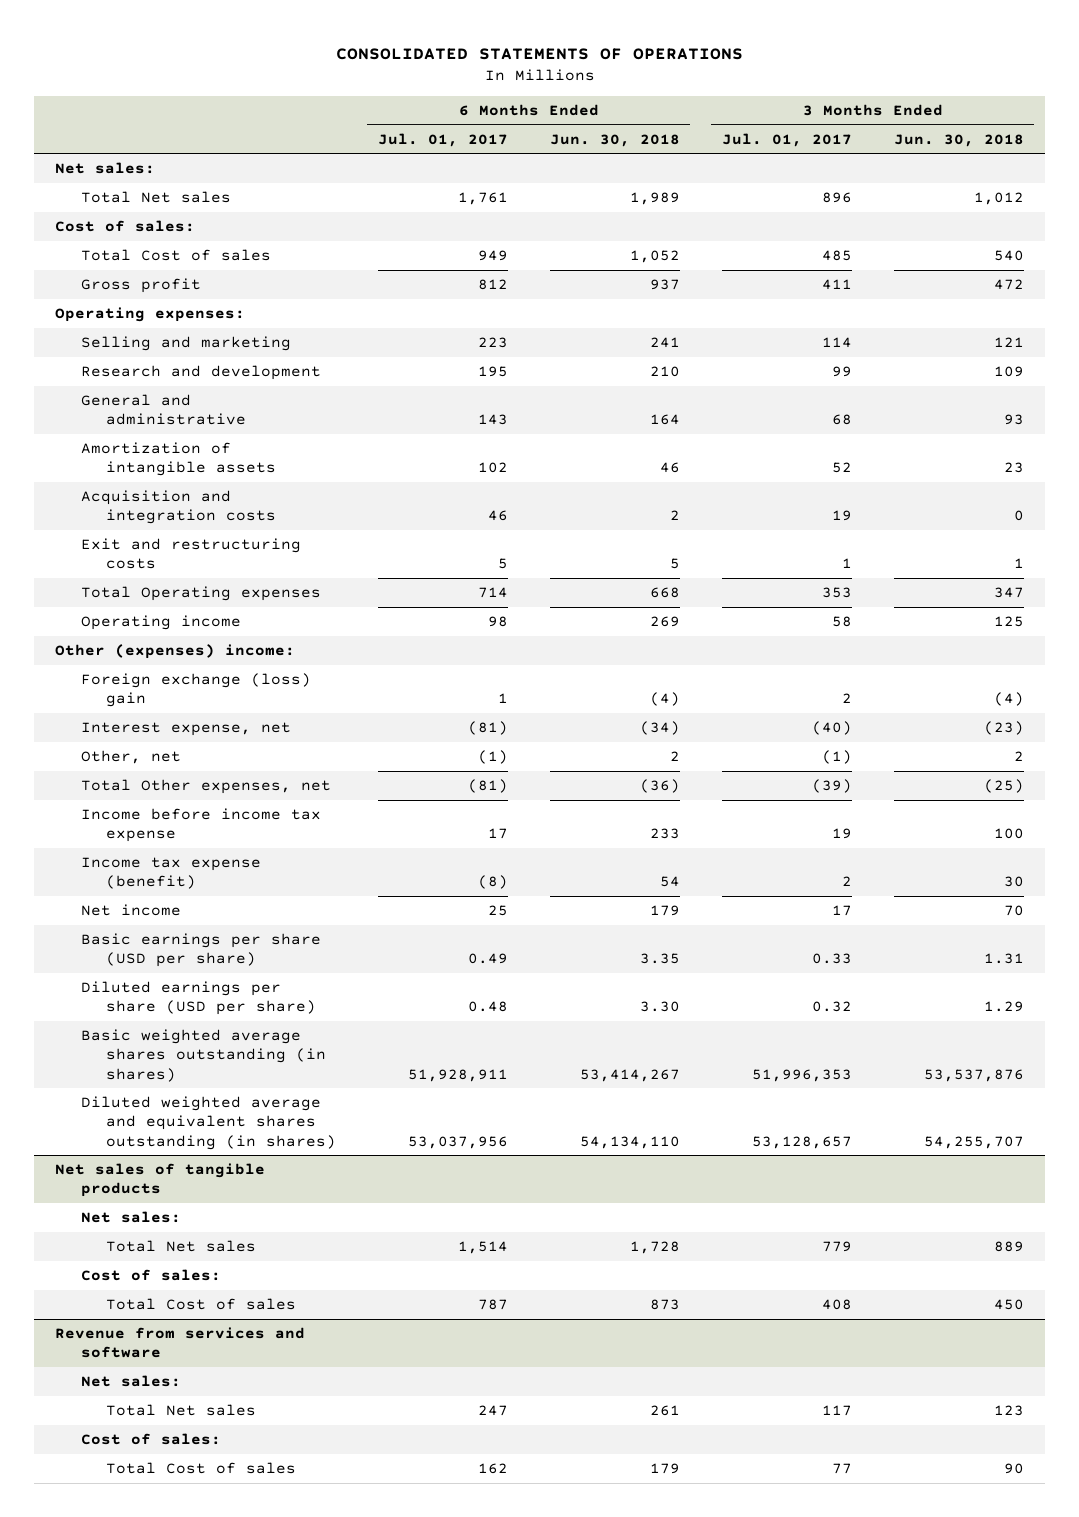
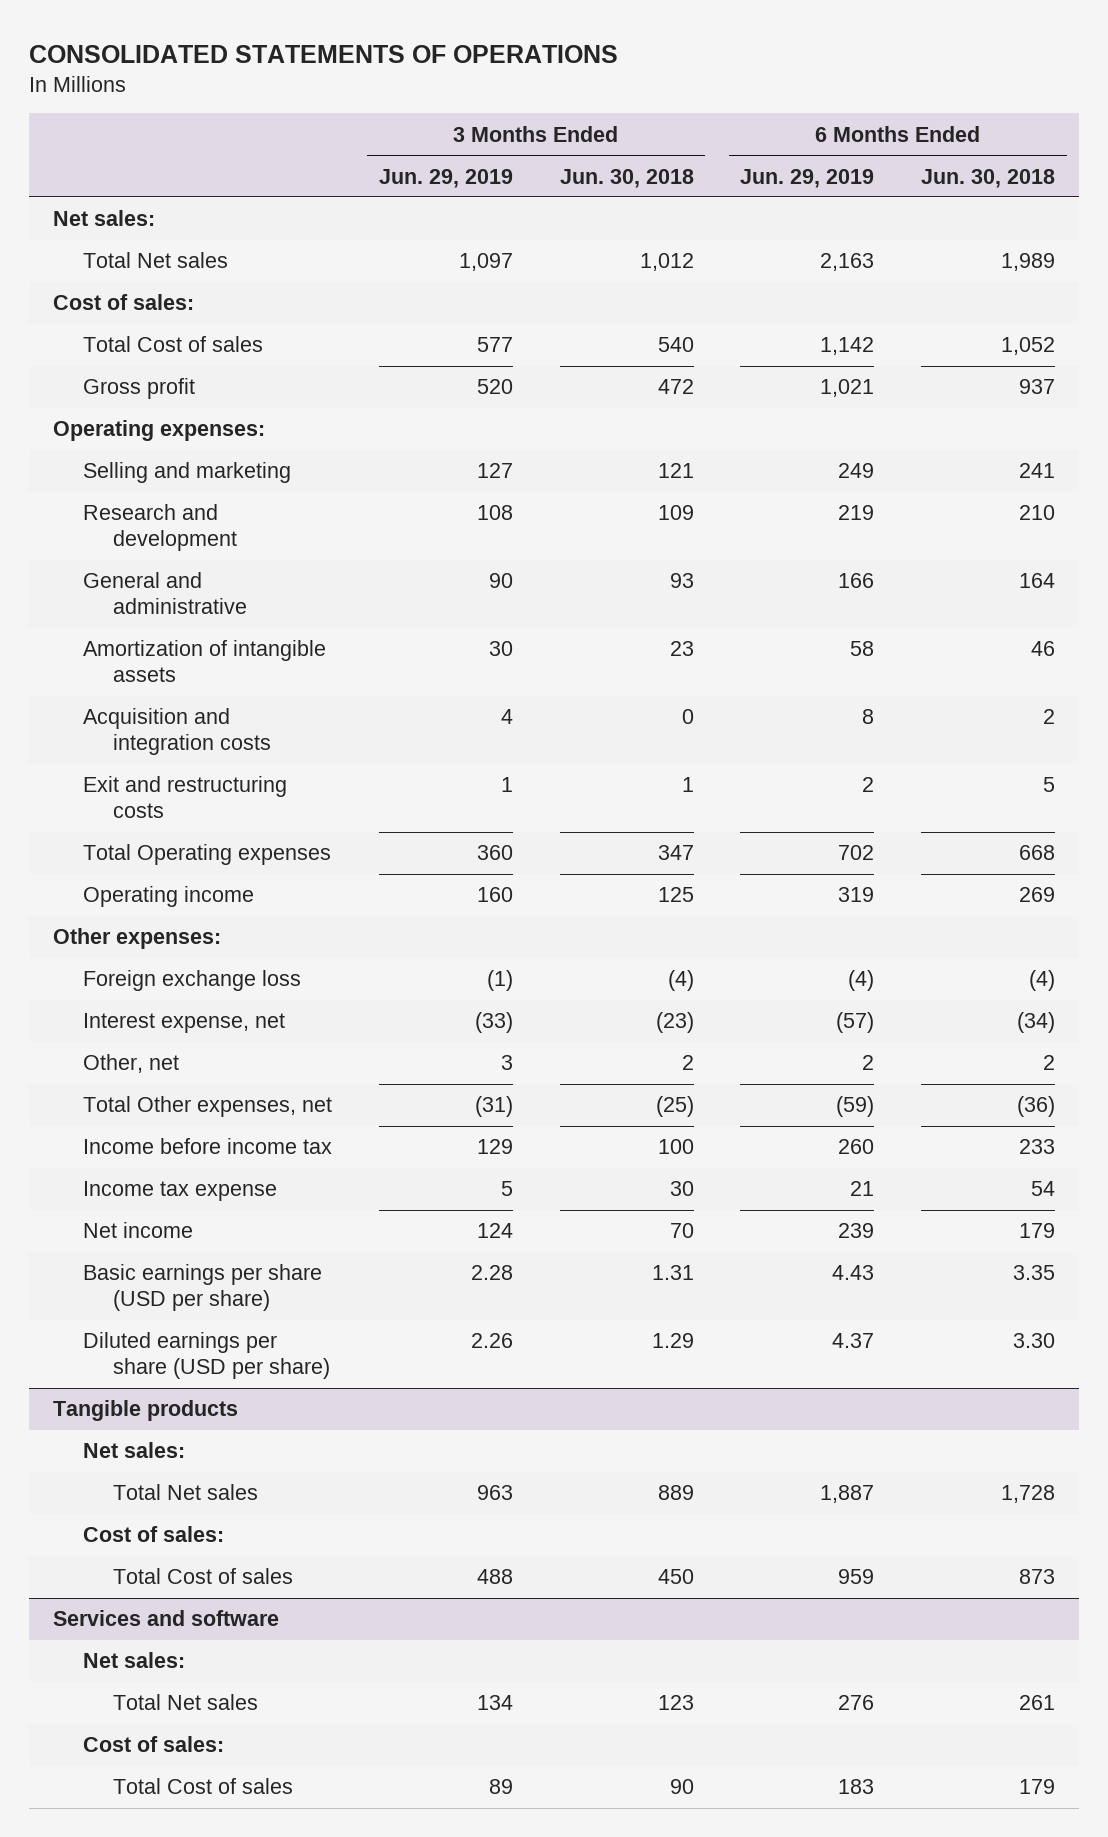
[377,132,508,147] Jul. 01, 2017 -> none
[721,132,852,147] Jul. 01, 2017 -> none
none -> [378,168,513,188] Jun. 29, 2019
none -> [740,168,875,188] Jun. 29, 2019
[55,643,296,659] Other (expenses) income: -> [52,928,221,950] Other expenses:
[80,672,311,708] Foreign exchange (loss) gain -> [82,970,301,992] Foreign exchange loss
[80,807,321,843] Income before income tax expense -> [82,1138,332,1155] Income before income tax
[80,856,261,890] Income tax expense (benefit) -> [82,1181,277,1202] Income tax expense
[80,1028,326,1082] Basic weighted average shares outstanding (in shares) -> none
[80,1095,336,1150] Diluted weighted average and equivalent shares outstanding (in shares) -> none
[55,1162,266,1198] Net sales of tangible products -> [52,1400,238,1422] Tangible products
[55,1326,306,1359] Revenue from services and software -> [52,1610,279,1627] Services and software

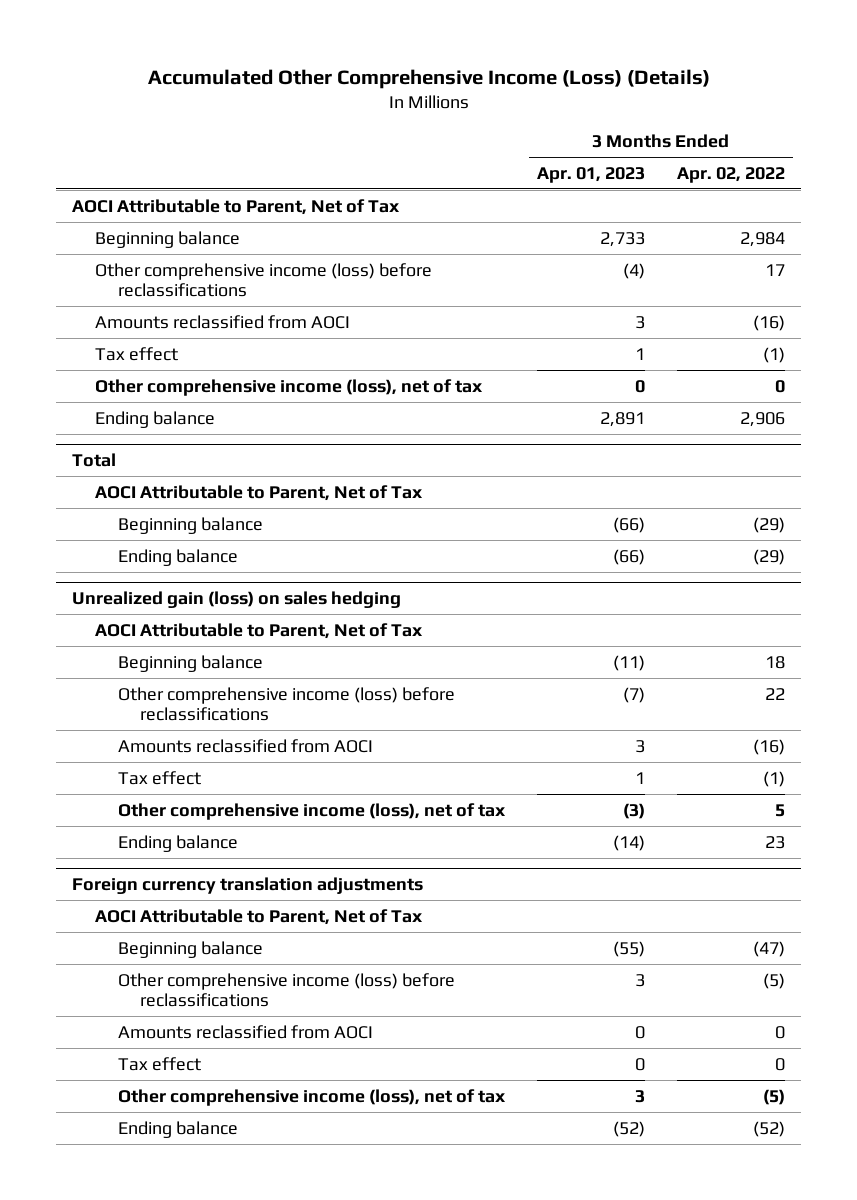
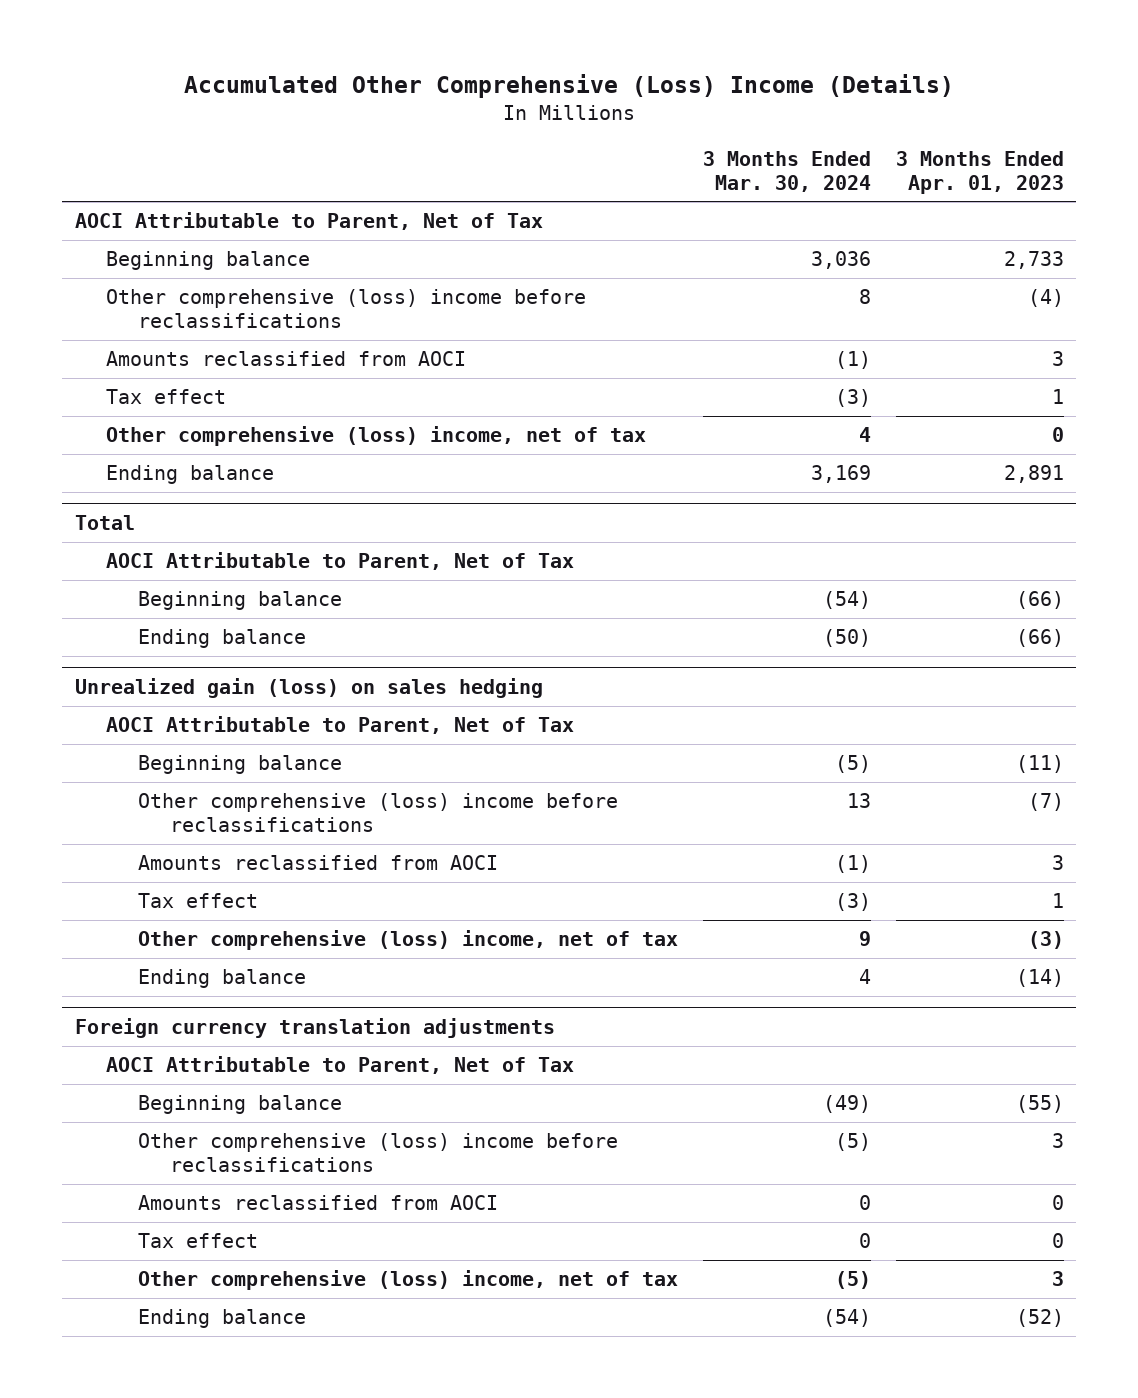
[147,68,710,89] Accumulated Other Comprehensive Income (Loss) (Details) -> [184,73,955,98] Accumulated Other Comprehensive (Loss) Income (Details)
[676,166,785,183] Apr. 02, 2022 -> none
none -> [702,150,871,192] 3 Months Ended Mar. 30, 2024
[94,262,432,298] Other comprehensive income (loss) before reclassifications -> [106,289,587,328] Other comprehensive (loss) income before reclassifications
[94,378,483,396] Other comprehensive income (loss), net of tax -> [106,426,647,447] Other comprehensive (loss) income, net of tax
[117,686,455,722] Other comprehensive income (loss) before reclassifications -> [138,793,619,832] Other comprehensive (loss) income before reclassifications
[117,802,506,820] Other comprehensive income (loss), net of tax -> [138,930,679,951] Other comprehensive (loss) income, net of tax
[117,972,455,1008] Other comprehensive income (loss) before reclassifications -> [138,1133,619,1172] Other comprehensive (loss) income before reclassifications
[117,1088,506,1106] Other comprehensive income (loss), net of tax -> [138,1270,679,1291] Other comprehensive (loss) income, net of tax

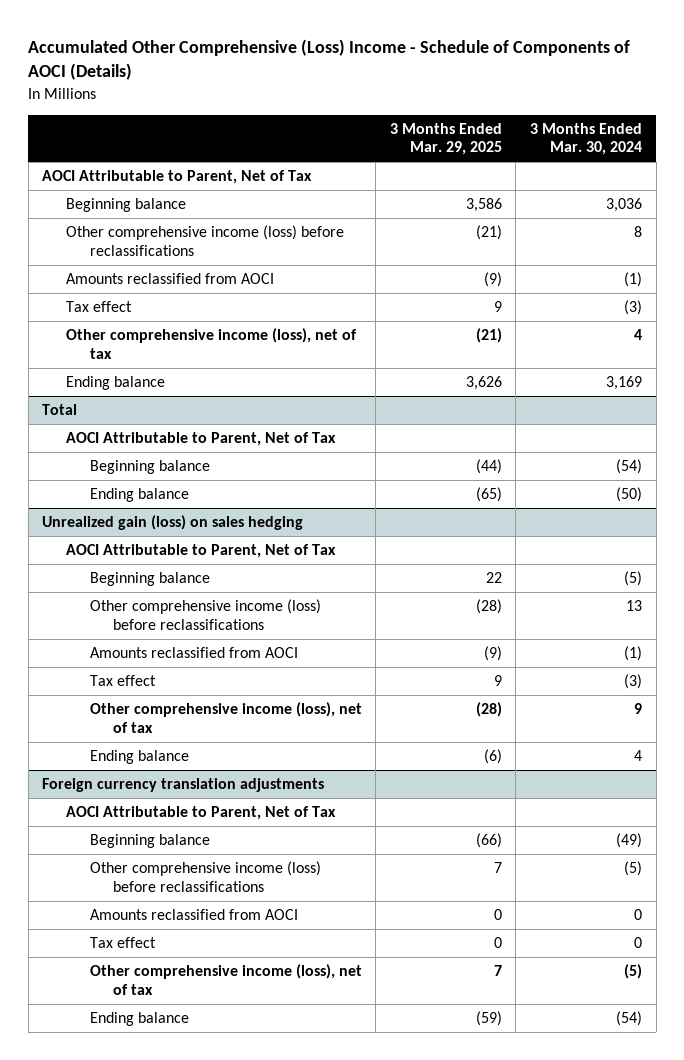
[184,73,955,98] Accumulated Other Comprehensive (Loss) Income (Details) -> [28,38,631,81] Accumulated Other Comprehensive (Loss) Income - Schedule of Components of AOCI (Details)
[895,150,1064,194] 3 Months Ended Apr. 01, 2023 -> none
none -> [389,122,502,156] 3 Months Ended Mar. 29, 2025
[106,289,587,328] Other comprehensive (loss) income before reclassifications -> [65,225,344,256] Other comprehensive income (loss) before reclassifications
[106,426,647,447] Other comprehensive (loss) income, net of tax -> [65,328,357,359] Other comprehensive income (loss), net of tax
[138,793,619,832] Other comprehensive (loss) income before reclassifications -> [89,599,321,630] Other comprehensive income (loss) before reclassifications
[138,930,679,951] Other comprehensive (loss) income, net of tax -> [89,702,362,733] Other comprehensive income (loss), net of tax
[138,1133,619,1172] Other comprehensive (loss) income before reclassifications -> [89,861,321,892] Other comprehensive income (loss) before reclassifications
[138,1270,679,1291] Other comprehensive (loss) income, net of tax -> [89,964,362,995] Other comprehensive income (loss), net of tax

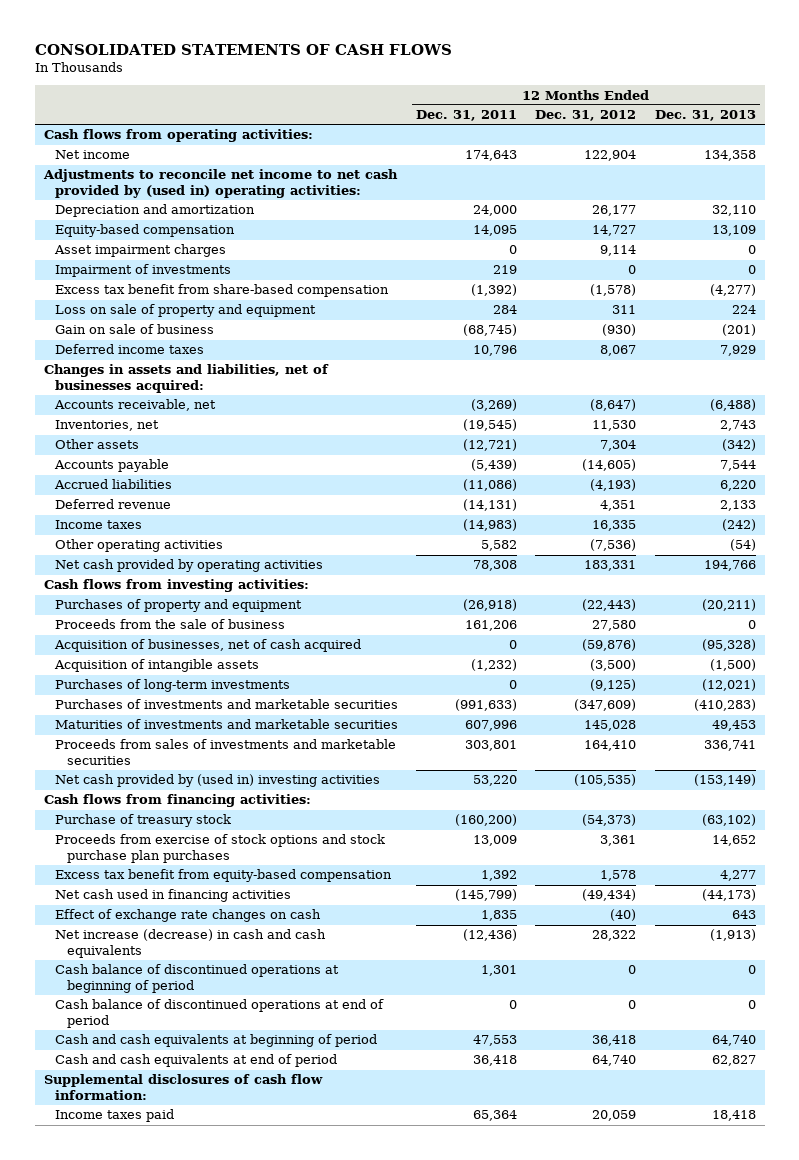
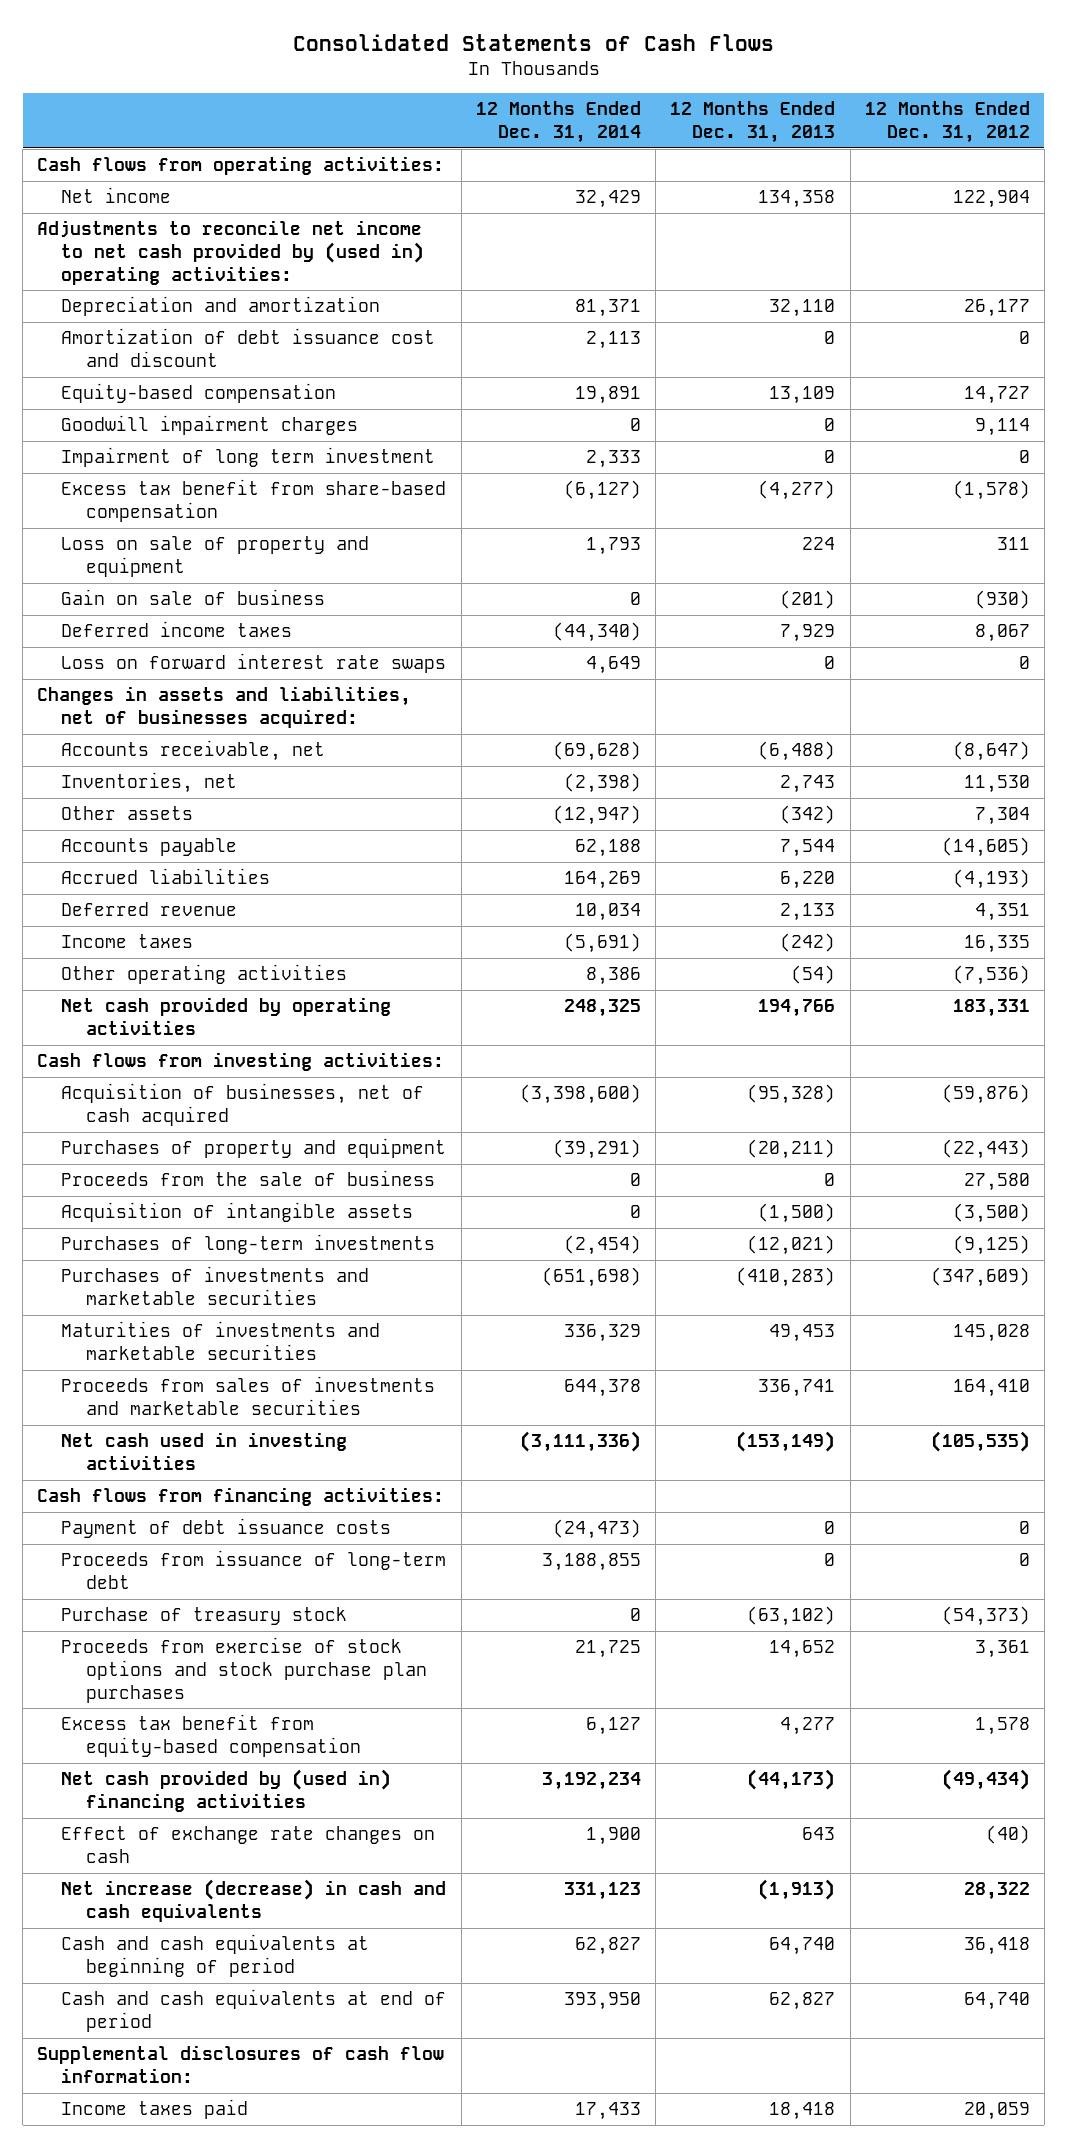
[34,43,452,55] CONSOLIDATED STATEMENTS OF CASH FLOWS -> [292,33,774,51] Consolidated Statements of Cash Flows
[416,110,518,122] Dec. 31, 2011 -> none
none -> [475,101,641,143] 12 Months Ended Dec. 31, 2014
none -> [61,328,436,368] Amortization of debt issuance cost and discount
[54,244,227,258] Asset impairment charges -> [61,415,359,436] Goodwill impairment charges
[55,264,232,278] Impairment of investments -> [61,447,436,468] Impairment of long term investment
none -> [61,653,447,674] Loss on forward interest rate swaps
[54,639,362,653] Acquisition of businesses, net of cash acquired -> [61,1083,425,1127] Acquisition of businesses, net of cash acquired
[55,774,381,788] Net cash provided by (used in) investing activities -> [61,1432,348,1471] Net cash used in investing activities
none -> [61,1518,392,1539] Payment of debt issuance costs
none -> [61,1550,447,1590] Proceeds from issuance of long-term debt
[55,889,292,903] Net cash used in financing activities -> [61,1769,392,1813] Net cash provided by (used in) financing activities
[55,964,340,993] Cash balance of discontinued operations at beginning of period -> none
[55,999,385,1028] Cash balance of discontinued operations at end of period -> none

